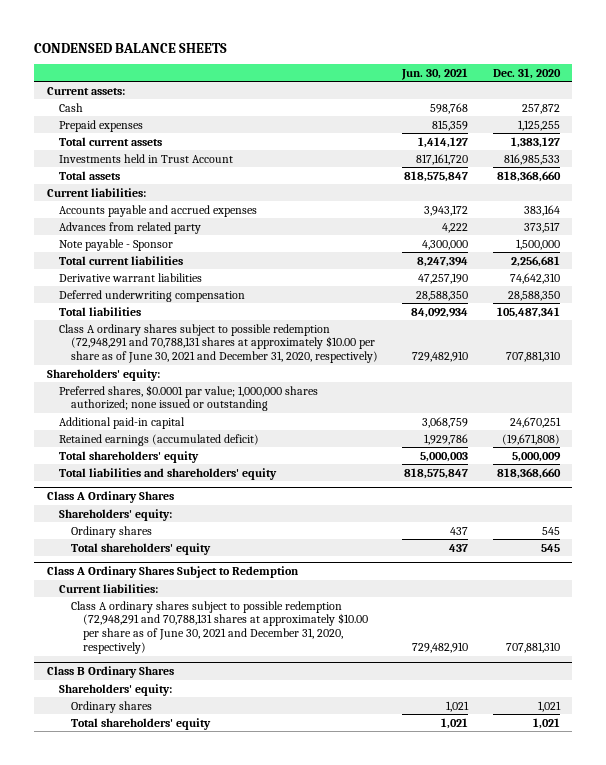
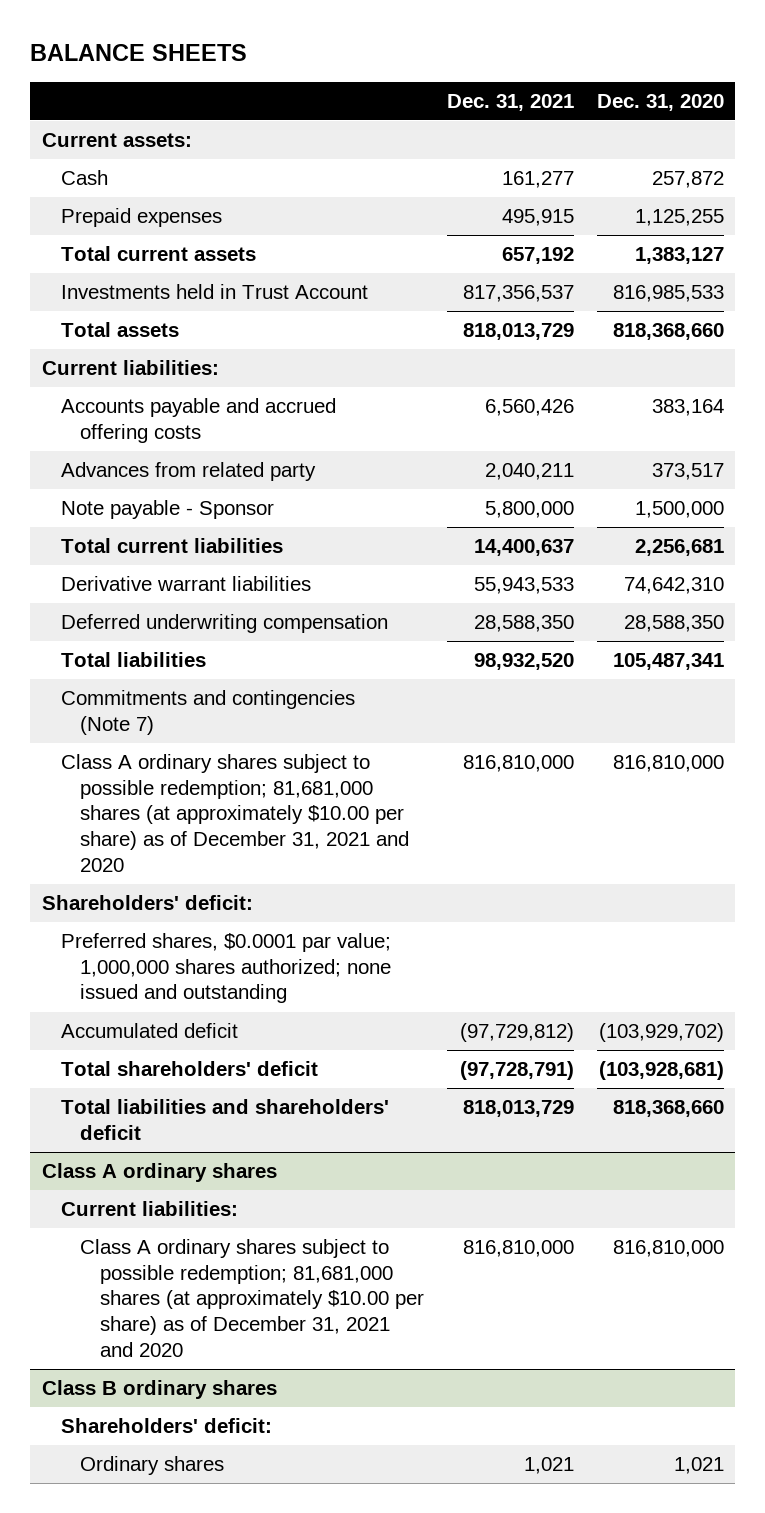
[34,42,228,53] CONDENSED BALANCE SHEETS -> [29,44,247,62] BALANCE SHEETS
[401,67,469,80] Jun. 30, 2021 -> none
none -> [446,93,574,111] Dec. 31, 2021
[58,204,257,217] Accounts payable and accrued expenses -> [60,398,336,443] Accounts payable and accrued offering costs
[58,416,185,429] Additional paid-in capital -> none
[58,508,172,521] Shareholders' equity: -> none
[70,525,152,538] Ordinary shares -> none
[70,542,211,555] Total shareholders' equity -> none
[46,566,299,579] Class A Ordinary Shares Subject to Redemption -> none
none -> [60,690,355,735] Commitments and contingencies (Note 7)
[58,323,378,364] Class A ordinary shares subject to possible redemption (72,948,291 and 70,788,131 shares at approximately $10.00 per share as of June 30, 2021 and December 31, 2020, respectively) -> [60,754,410,872] Class A ordinary shares subject to possible redemption; 81,681,000 shares (at approximately $10.00 per share) as of December 31, 2021 and 2020
[505,351,560,363] 707,881,310 -> [612,755,724,773] 816,810,000
[46,368,160,381] Shareholders' equity: -> [41,895,253,911] Shareholders' deficit:
[58,384,318,412] Preferred shares, $0.0001 par value; 1,000,000 shares authorized; none issued or outstanding -> [60,933,392,1004] Preferred shares, $0.0001 par value; 1,000,000 shares authorized; none issued and outstanding
[58,433,259,446] Retained earnings (accumulated deficit) -> [60,1023,238,1039] Accumulated deficit
[501,433,560,445] (19,671,808) -> [598,1023,724,1043] (103,929,702)
[58,450,199,463] Total shareholders' equity -> [60,1061,318,1077] Total shareholders' deficit
[511,451,561,462] 5,000,009 -> [598,1061,724,1081] (103,928,681)
[58,467,277,480] Total liabilities and shareholders' equity -> [60,1099,389,1140] Total liabilities and shareholders' deficit
[46,491,174,504] Class A Ordinary Shares -> [41,1163,277,1183] Class A ordinary shares
[70,600,369,655] Class A ordinary shares subject to possible redemption (72,948,291 and 70,788,131 shares at approximately $10.00 per share as of June 30, 2021 and December 31, 2020, respectively) -> [80,1239,424,1357] Class A ordinary shares subject to possible redemption; 81,681,000 shares (at approximately $10.00 per share) as of December 31, 2021 and 2020
[505,642,560,654] 707,881,310 -> [612,1240,724,1258] 816,810,000
[46,666,174,679] Class B Ordinary Shares -> [41,1380,277,1400] Class B ordinary shares
[58,683,172,696] Shareholders' equity: -> [60,1418,272,1434] Shareholders' deficit:
[70,717,211,730] Total shareholders' equity -> none

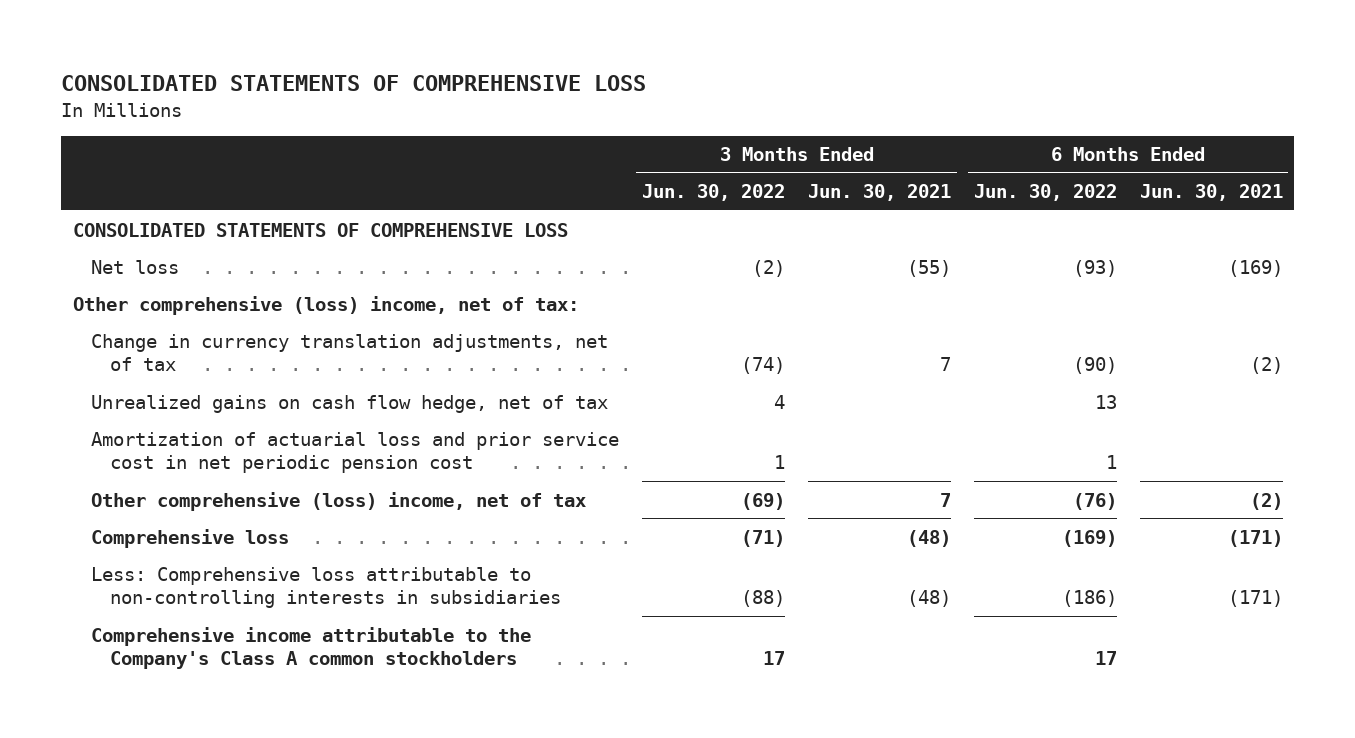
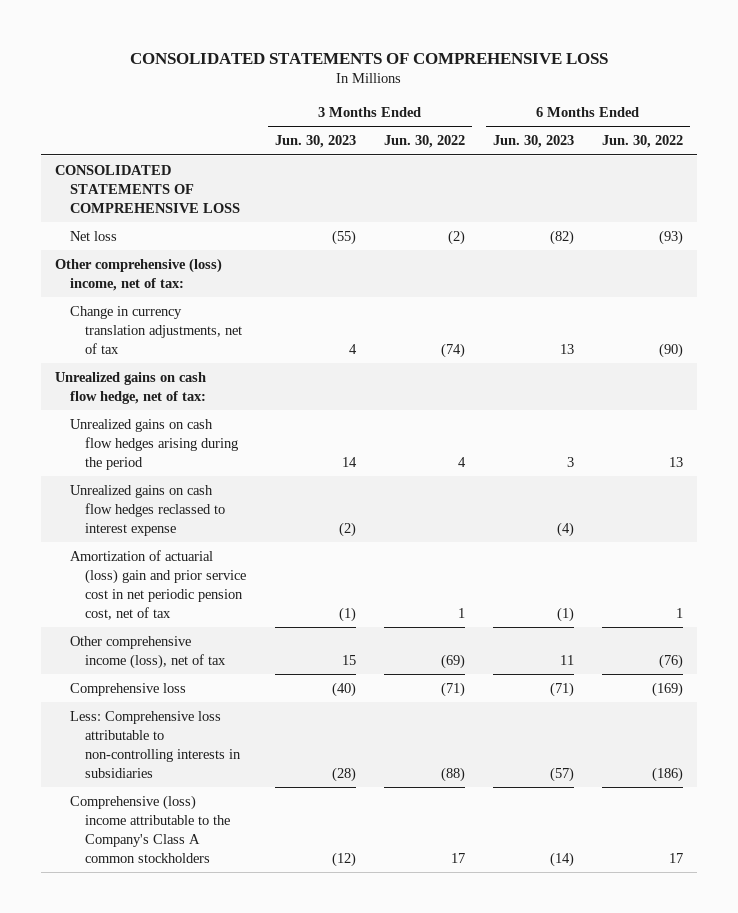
[807,184,951,202] Jun. 30, 2021 -> none
[1139,184,1283,202] Jun. 30, 2021 -> none
none -> [274,135,356,149] Jun. 30, 2023
none -> [492,135,574,149] Jun. 30, 2023
none -> [54,371,207,404] Unrealized gains on cash flow hedge, net of tax:
[91,394,609,413] Unrealized gains on cash flow hedge, net of tax -> [70,418,239,470] Unrealized gains on cash flow hedges arising during the period
none -> [70,484,226,536] Unrealized gains on cash flow hedges reclassed to interest expense
[91,431,620,474] Amortization of actuarial loss and prior service cost in net periodic pension cost -> [70,549,247,620] Amortization of actuarial (loss) gain and prior service cost in net periodic pension cost, net of tax
[91,491,587,511] Other comprehensive (loss) income, net of tax -> [70,635,227,669] Other comprehensive income (loss), net of tax
[91,626,532,670] Comprehensive income attributable to the Company's Class A common stockholders -> [70,794,231,863] Comprehensive (loss) income attributable to the Company's Class A common stockholders

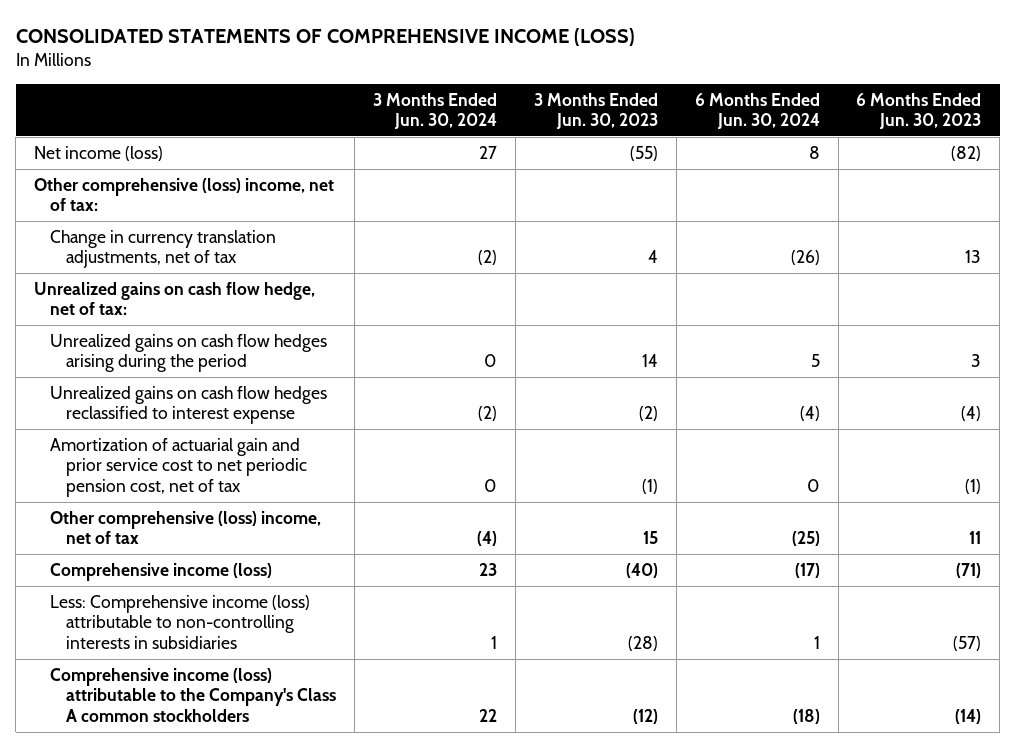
[129,52,608,64] CONSOLIDATED STATEMENTS OF COMPREHENSIVE LOSS -> [15,27,635,46] CONSOLIDATED STATEMENTS OF COMPREHENSIVE INCOME (LOSS)
[383,135,465,149] Jun. 30, 2022 -> none
[601,135,683,149] Jun. 30, 2022 -> none
none -> [373,92,498,130] 3 Months Ended Jun. 30, 2024
none -> [694,92,820,130] 6 Months Ended Jun. 30, 2024
[54,164,241,213] CONSOLIDATED STATEMENTS OF COMPREHENSIVE LOSS -> none
[70,230,118,241] Net loss -> [34,146,164,162] Net income (loss)
[70,484,226,536] Unrealized gains on cash flow hedges reclassed to interest expense -> [50,386,328,425] Unrealized gains on cash flow hedges reclassified to interest expense
[70,549,247,620] Amortization of actuarial (loss) gain and prior service cost in net periodic pension cost, net of tax -> [50,438,308,497] Amortization of actuarial gain and prior service cost to net periodic pension cost, net of tax
[70,635,227,669] Other comprehensive income (loss), net of tax -> [50,511,322,545] Other comprehensive (loss) income, net of tax
[70,682,187,696] Comprehensive loss -> [50,563,273,582] Comprehensive income (loss)
[70,710,242,778] Less: Comprehensive loss attributable to non-controlling interests in subsidiaries -> [50,595,311,649] Less: Comprehensive income (loss) attributable to non-controlling interests in subsidiaries
[70,794,231,863] Comprehensive (loss) income attributable to the Company's Class A common stockholders -> [50,668,337,722] Comprehensive income (loss) attributable to the Company's Class A common stockholders

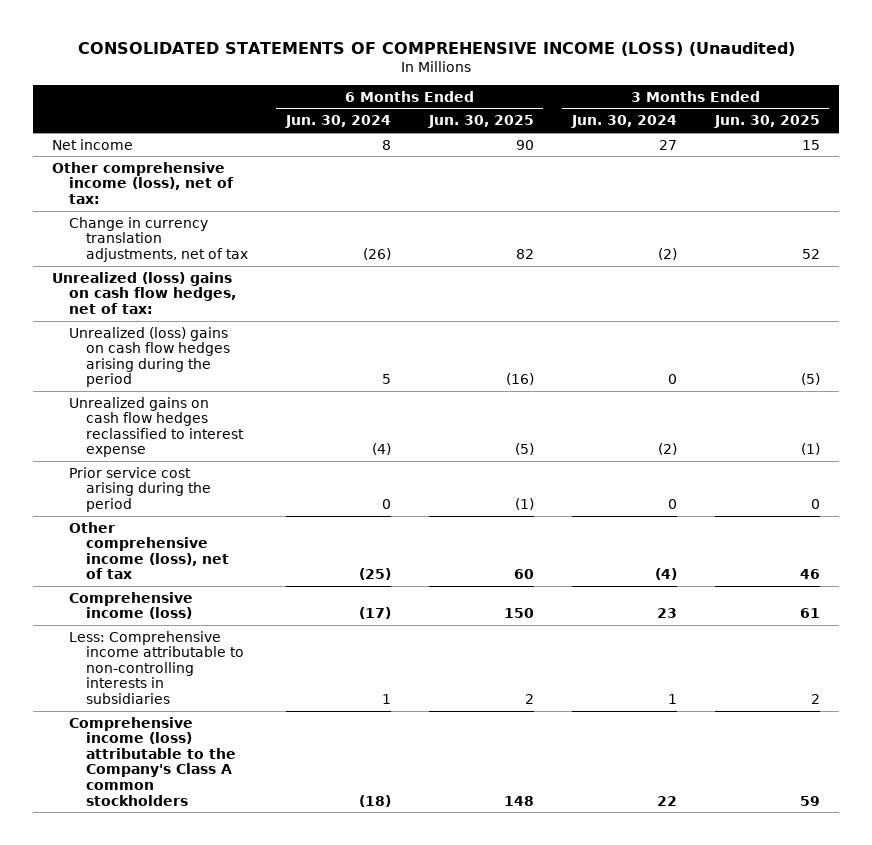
[15,27,635,46] CONSOLIDATED STATEMENTS OF COMPREHENSIVE INCOME (LOSS) -> [77,41,795,56] CONSOLIDATED STATEMENTS OF COMPREHENSIVE INCOME (LOSS) (Unaudited)
[533,92,658,130] 3 Months Ended Jun. 30, 2023 -> none
[856,92,982,130] 6 Months Ended Jun. 30, 2023 -> none
none -> [427,115,534,129] Jun. 30, 2025
none -> [713,115,820,129] Jun. 30, 2025
[34,146,164,162] Net income (loss) -> [51,138,133,150] Net income
[34,178,335,212] Other comprehensive (loss) income, net of tax: -> [51,161,234,204] Other comprehensive income (loss), net of tax:
[34,282,316,316] Unrealized gains on cash flow hedge, net of tax: -> [51,271,236,314] Unrealized (loss) gains on cash flow hedges, net of tax:
[50,334,328,373] Unrealized gains on cash flow hedges arising during the period -> [68,326,230,388] Unrealized (loss) gains on cash flow hedges arising during the period
[50,438,308,497] Amortization of actuarial gain and prior service cost to net periodic pension cost, net of tax -> [68,466,211,512] Prior service cost arising during the period
[50,511,322,545] Other comprehensive (loss) income, net of tax -> [68,521,229,580] Other comprehensive income (loss), net of tax
[50,595,311,649] Less: Comprehensive income (loss) attributable to non-controlling interests in subsidiaries -> [68,630,244,705] Less: Comprehensive income attributable to non-controlling interests in subsidiaries

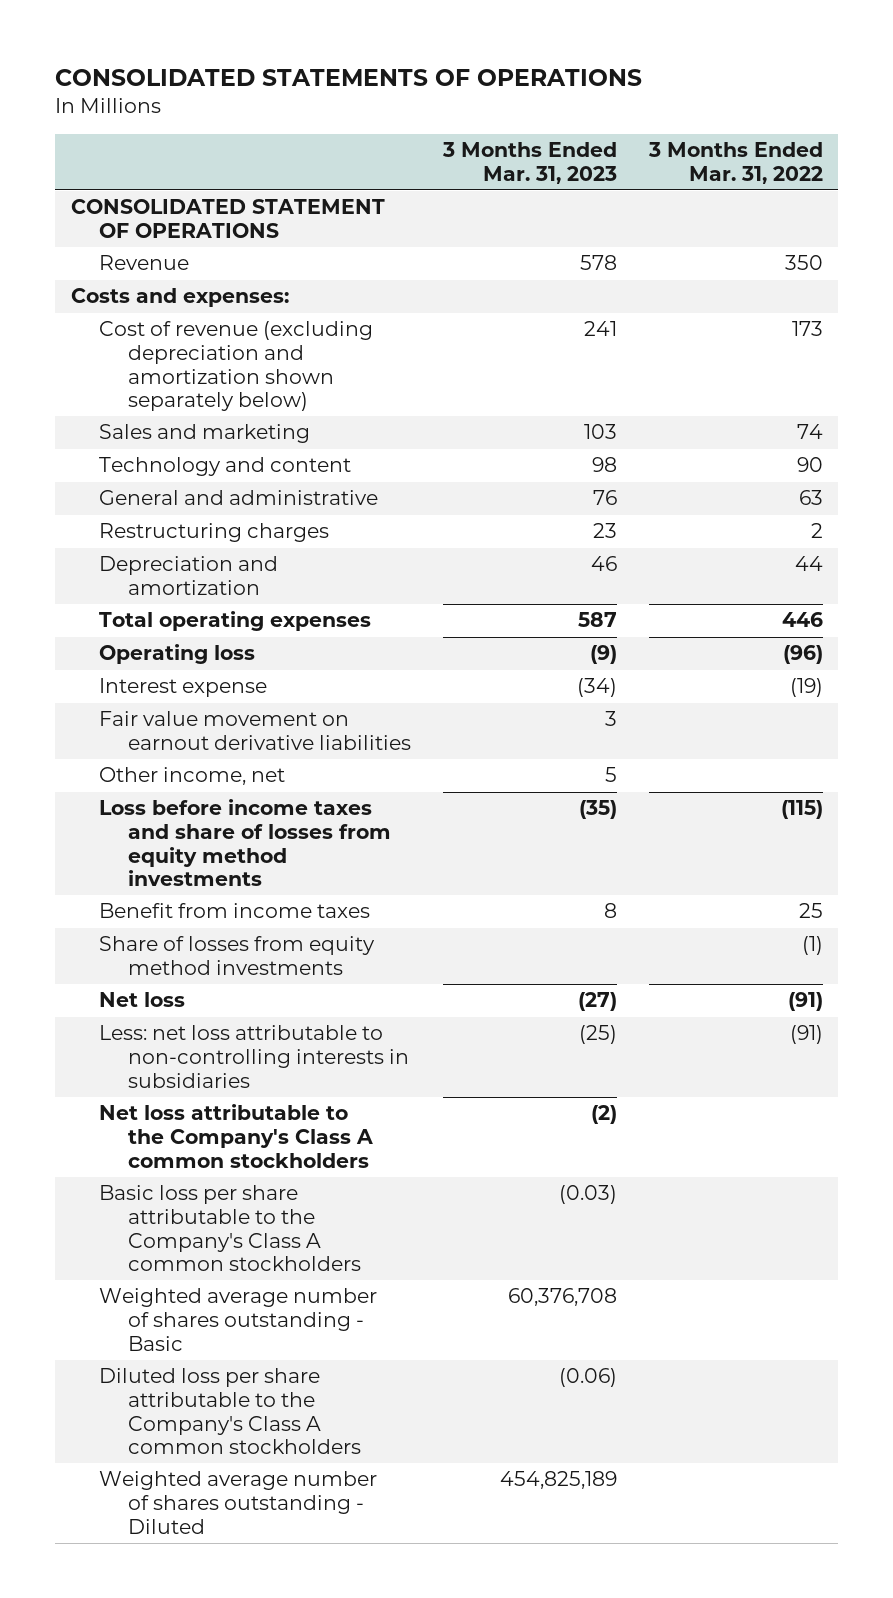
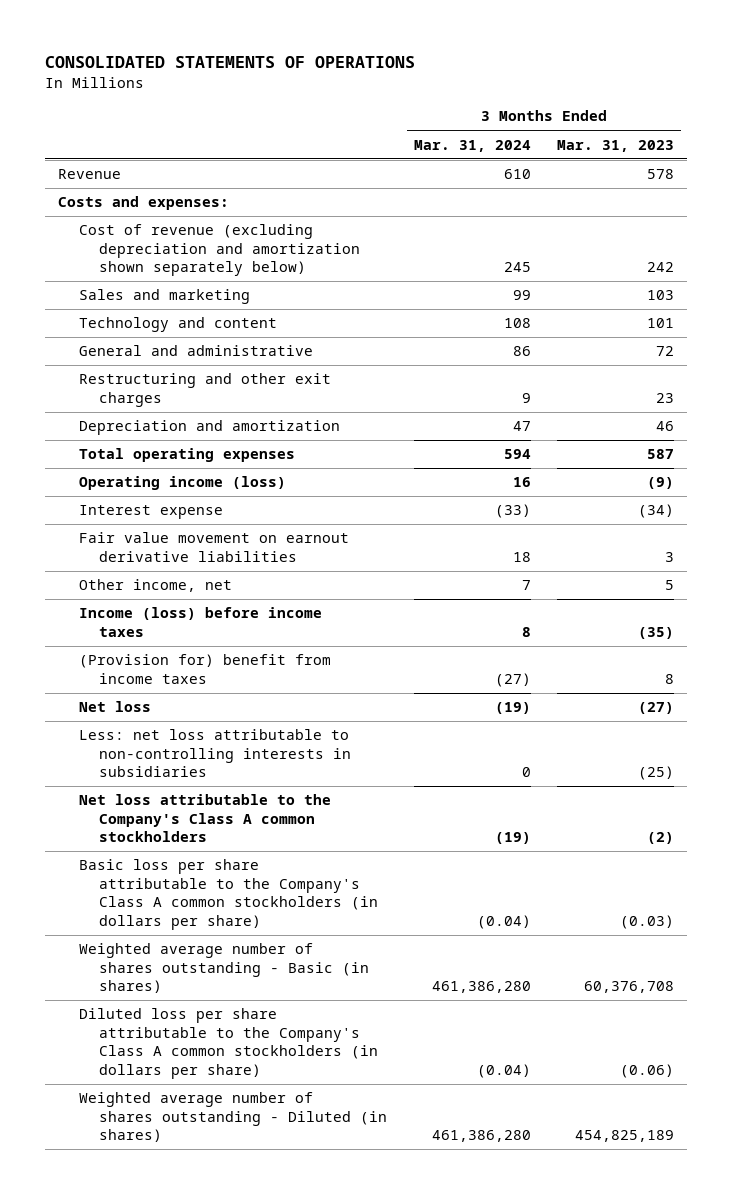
[647,142,823,184] 3 Months Ended Mar. 31, 2022 -> none
none -> [413,139,531,152] Mar. 31, 2024
[70,199,385,238] CONSOLIDATED STATEMENT OF OPERATIONS -> none
[583,321,617,337] 241 -> [647,262,675,273] 242
[591,457,617,473] 98 -> [647,318,675,329] 101
[592,490,617,506] 76 -> [656,346,675,357] 72
[99,523,330,543] Restructuring charges -> [78,373,331,407] Restructuring and other exit charges
[99,644,256,665] Operating loss -> [78,476,286,491] Operating income (loss)
[99,799,392,887] Loss before income taxes and share of losses from equity method investments -> none
[99,936,376,975] Share of losses from equity method investments -> none
none -> [78,607,322,637] Income (loss) before income taxes
[99,903,371,919] Benefit from income taxes -> [78,654,331,684] (Provision for) benefit from income taxes
[99,1185,362,1272] Basic loss per share attributable to the Company's Class A common stockholders -> [78,859,379,930] Basic loss per share attributable to the Company's Class A common stockholders (in dollars per share)
[99,1288,378,1351] Weighted average number of shares outstanding - Basic -> [78,943,370,994] Weighted average number of shares outstanding - Basic (in shares)
[99,1368,362,1455] Diluted loss per share attributable to the Company's Class A common stockholders -> [78,1008,379,1079] Diluted loss per share attributable to the Company's Class A common stockholders (in dollars per share)
[99,1471,378,1534] Weighted average number of shares outstanding - Diluted -> [78,1092,388,1143] Weighted average number of shares outstanding - Diluted (in shares)

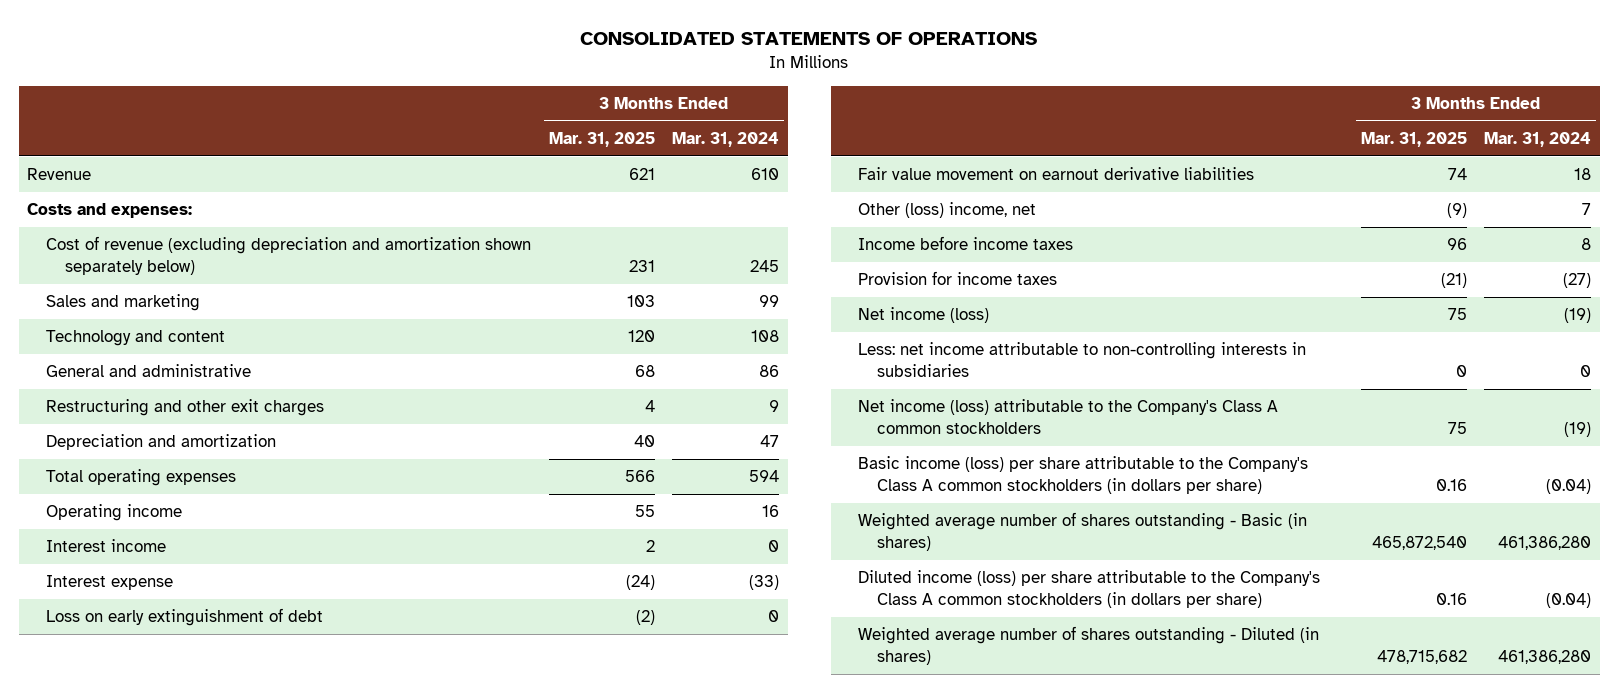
[557,139,675,152] Mar. 31, 2023 -> none
none -> [548,131,655,147] Mar. 31, 2025
[78,476,286,491] Operating income (loss) -> [45,504,182,522] Operating income
none -> [45,539,166,553] Interest income
none -> [45,608,323,627] Loss on early extinguishment of debt
[78,579,232,593] Other income, net -> [858,202,1037,219] Other (loss) income, net
[78,607,322,637] Income (loss) before income taxes -> [858,236,1074,251] Income before income taxes
[78,654,331,684] (Provision for) benefit from income taxes -> [858,271,1058,286] Provision for income taxes
[78,701,151,713] Net loss -> [858,307,990,324] Net income (loss)
[78,729,352,778] Less: net loss attributable to non-controlling interests in subsidiaries -> [858,342,1307,378] Less: net income attributable to non-controlling interests in subsidiaries
[78,794,331,843] Net loss attributable to the Company's Class A common stockholders -> [858,399,1279,435] Net income (loss) attributable to the Company's Class A common stockholders
[78,859,379,930] Basic loss per share attributable to the Company's Class A common stockholders (in dollars per share) -> [858,456,1309,495] Basic income (loss) per share attributable to the Company's Class A common stockholders (in dollars per share)
[78,1008,379,1079] Diluted loss per share attributable to the Company's Class A common stockholders (in dollars per share) -> [858,570,1321,609] Diluted income (loss) per share attributable to the Company's Class A common stockholders (in dollars per share)

